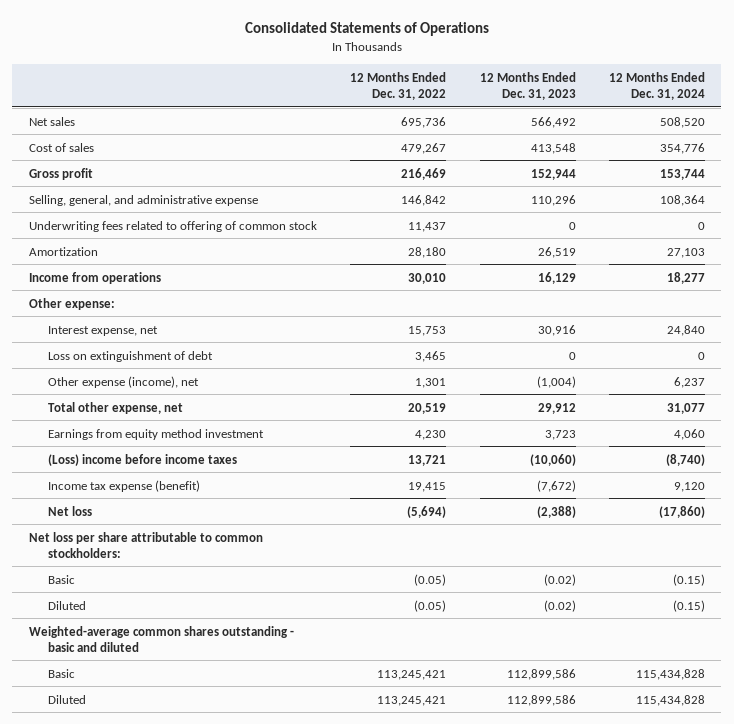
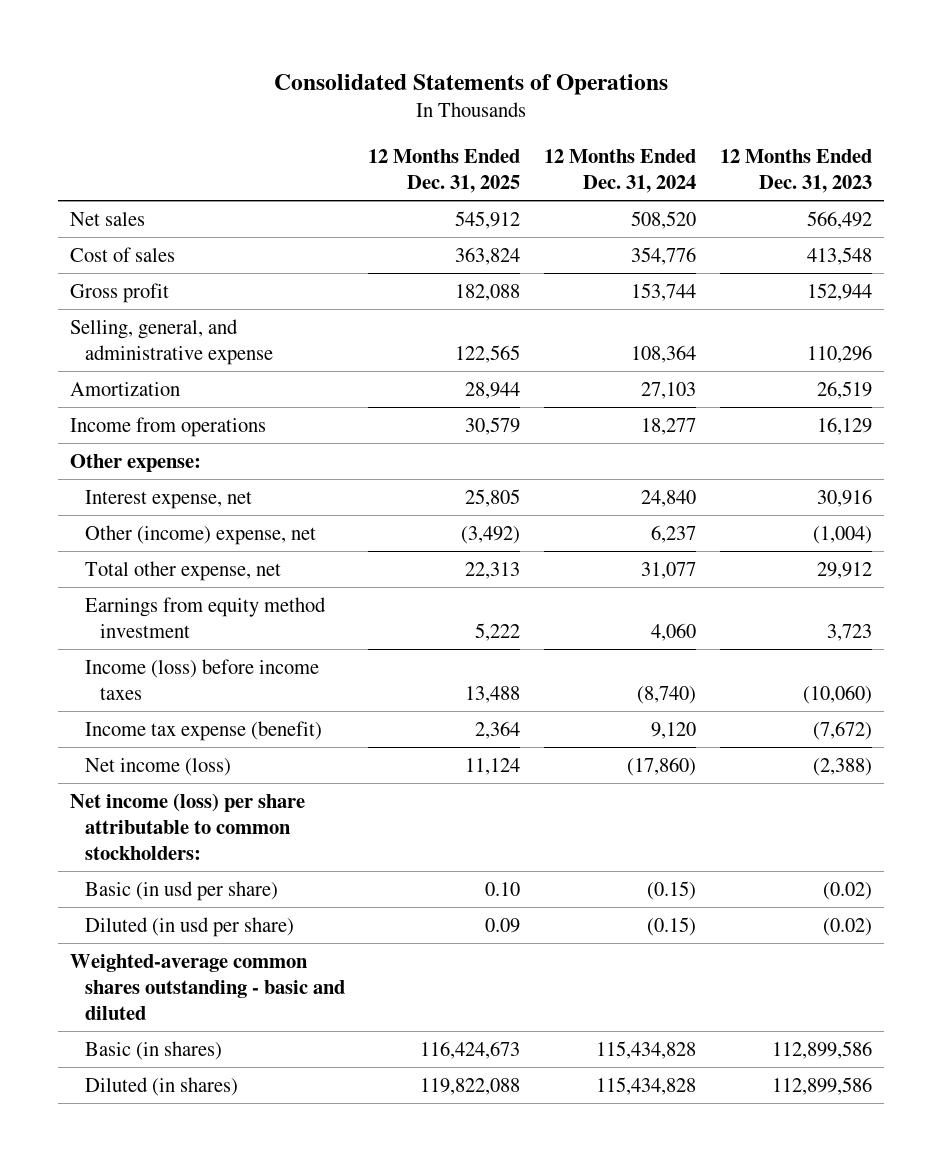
[350,71,447,100] 12 Months Ended Dec. 31, 2022 -> none
none -> [368,148,521,193] 12 Months Ended Dec. 31, 2025
[29,220,318,232] Underwriting fees related to offering of common stock -> none
[47,350,213,362] Loss on extinguishment of debt -> none
[47,375,199,388] Other expense (income), net -> [84,524,316,545] Other (income) expense, net
[47,453,237,466] (Loss) income before income taxes -> [84,658,319,700] Income (loss) before income taxes
[47,505,92,516] Net loss -> [84,757,231,776] Net income (loss)
[29,531,264,558] Net loss per share attributable to common stockholders: -> [69,792,305,860] Net income (loss) per share attributable to common stockholders:
[47,574,75,584] Basic -> [84,880,278,901] Basic (in usd per share)
[47,600,86,610] Diluted -> [84,916,294,937] Diluted (in usd per share)
[47,668,75,678] Basic -> [84,1040,222,1060] Basic (in shares)
[47,694,86,704] Diluted -> [84,1076,238,1096] Diluted (in shares)

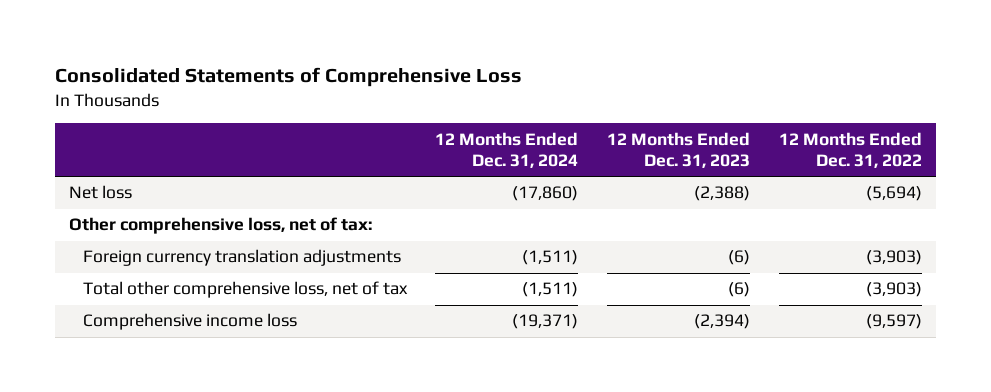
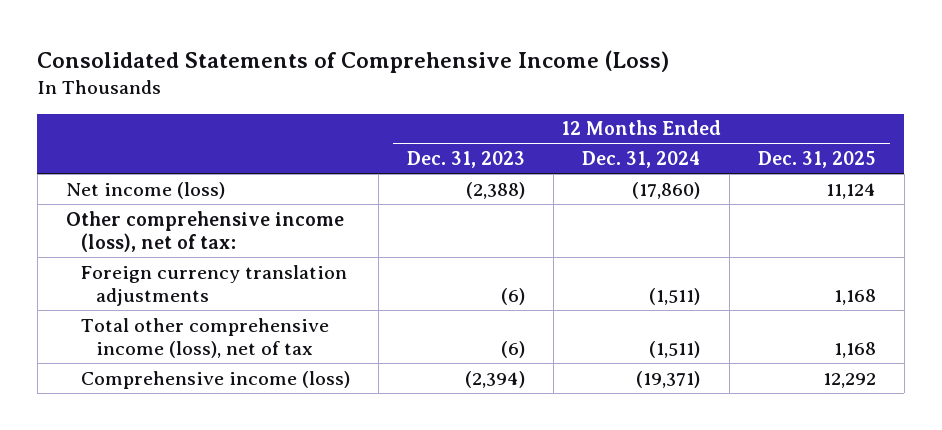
[54,66,522,87] Consolidated Statements of Comprehensive Loss -> [37,49,670,73] Consolidated Statements of Comprehensive Income (Loss)
[778,131,922,169] 12 Months Ended Dec. 31, 2022 -> none
none -> [757,151,876,169] Dec. 31, 2025
[69,185,133,200] Net loss -> [66,181,226,199] Net income (loss)
[69,217,373,235] Other comprehensive loss, net of tax: -> [66,210,345,252] Other comprehensive income (loss), net of tax:
[82,281,408,299] Total other comprehensive loss, net of tax -> [81,317,330,358] Total other comprehensive income (loss), net of tax
[82,313,297,331] Comprehensive income loss -> [81,370,351,389] Comprehensive income (loss)

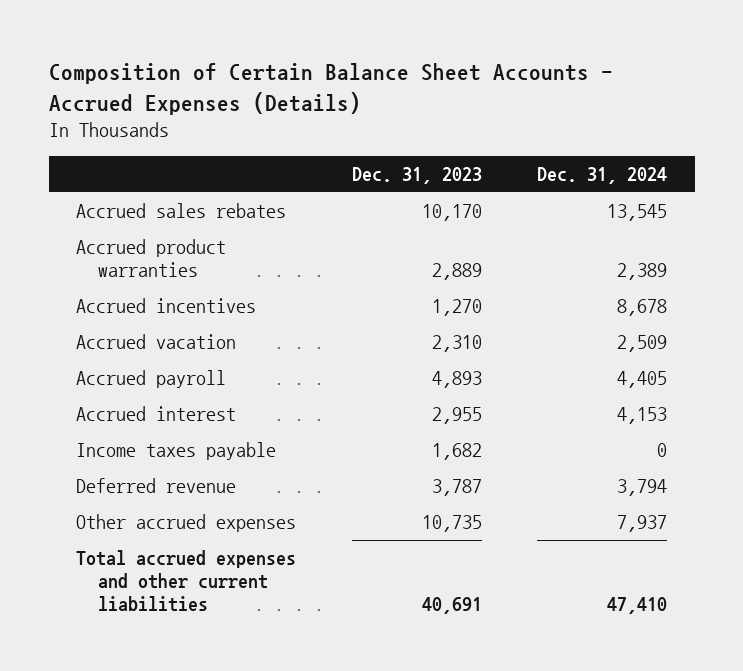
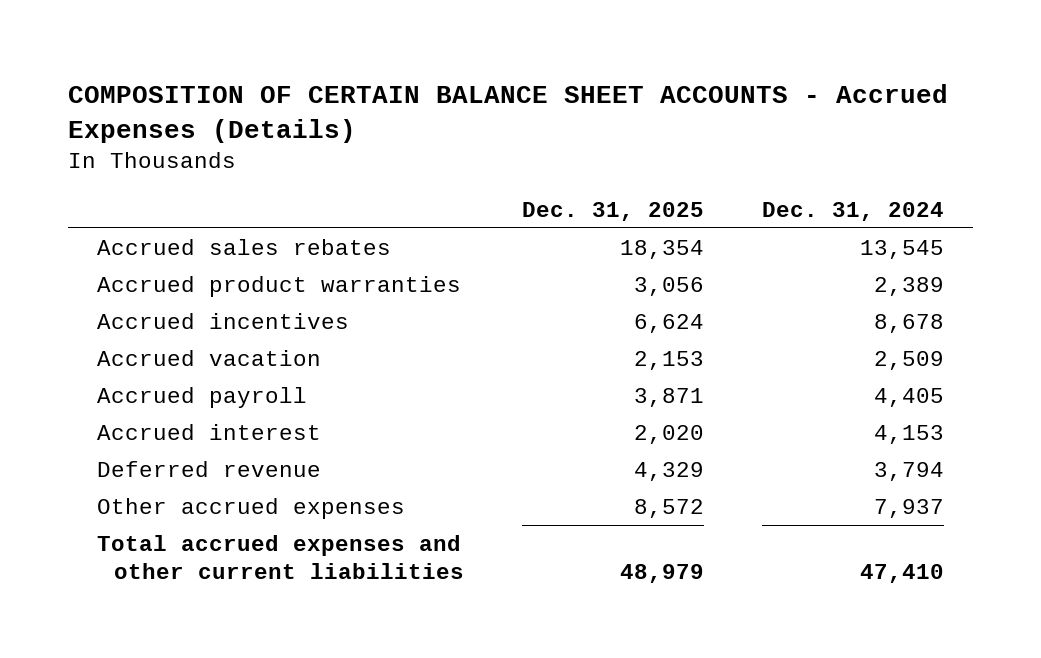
[48,63,613,115] Composition of Certain Balance Sheet Accounts - Accrued Expenses (Details) -> [67,83,948,143] COMPOSITION OF CERTAIN BALANCE SHEET ACCOUNTS - Accrued Expenses (Details)
[351,167,482,185] Dec. 31, 2023 -> none
none -> [521,201,704,221] Dec. 31, 2025
[76,442,277,461] Income taxes payable -> none

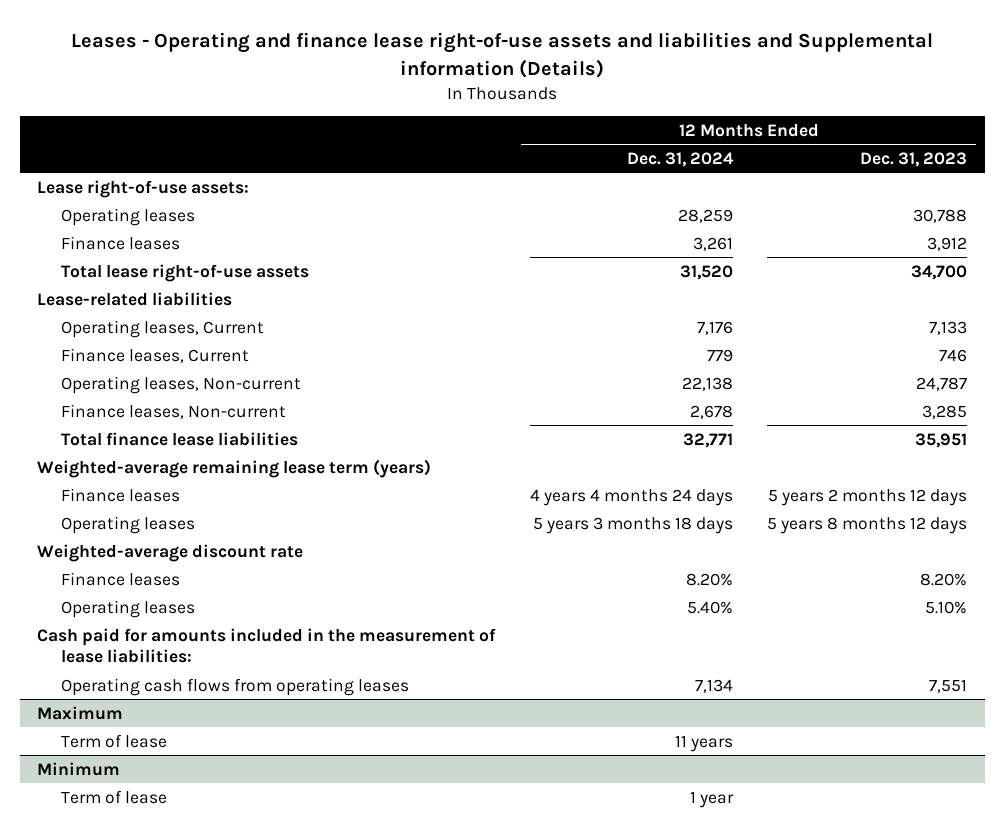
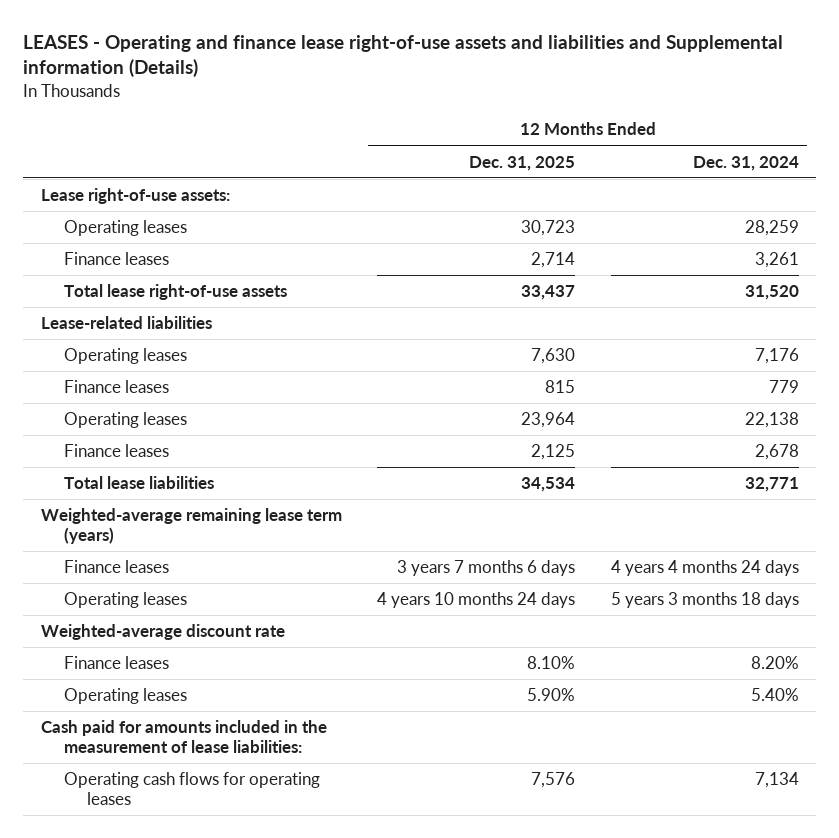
[71,32,934,78] Leases - Operating and finance lease right-of-use assets and liabilities and Supplemental information (Details) -> [22,34,783,78] LEASES - Operating and finance lease right-of-use assets and liabilities and Supplemental information (Details)
[860,151,968,167] Dec. 31, 2023 -> none
none -> [469,155,576,171] Dec. 31, 2025
[61,319,265,338] Operating leases, Current -> [63,348,187,365] Operating leases
[61,347,250,363] Finance leases, Current -> [63,380,169,394] Finance leases
[61,375,302,394] Operating leases, Non-current -> [63,412,187,429] Operating leases
[61,403,287,419] Finance leases, Non-current -> [63,444,169,458] Finance leases
[61,431,299,446] Total finance lease liabilities -> [63,476,214,490] Total lease liabilities
[37,705,124,720] Maximum -> none
[61,733,168,748] Term of lease -> none
[37,761,121,776] Minimum -> none
[61,789,168,804] Term of lease -> none
[61,677,410,696] Operating cash flows from operating leases -> [63,772,320,805] Operating cash flows for operating leases

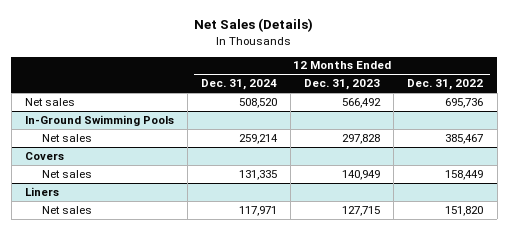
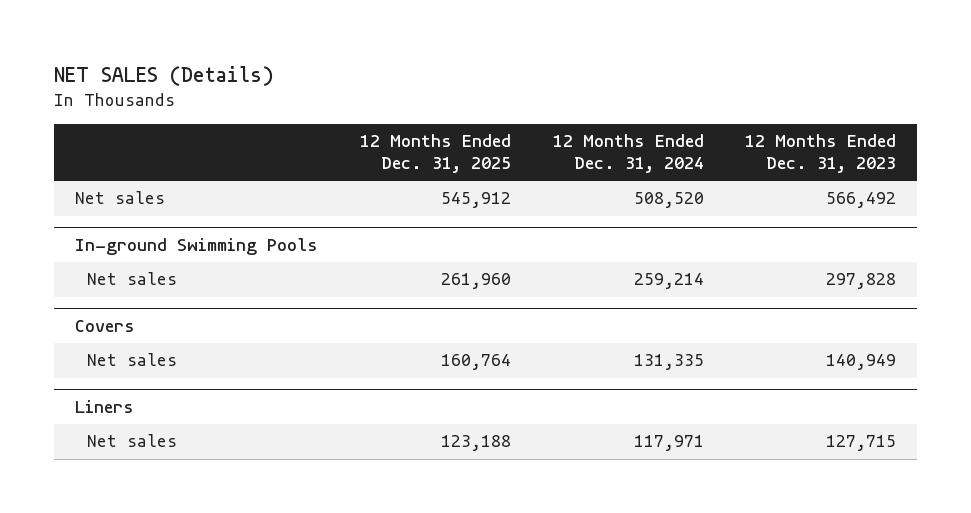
[194,18,314,33] Net Sales (Details) -> [54,65,275,86] NET SALES (Details)
[407,79,484,91] Dec. 31, 2022 -> none
none -> [359,134,511,174] 12 Months Ended Dec. 31, 2025
[25,114,175,126] In-Ground Swimming Pools -> [74,237,318,255] In-ground Swimming Pools

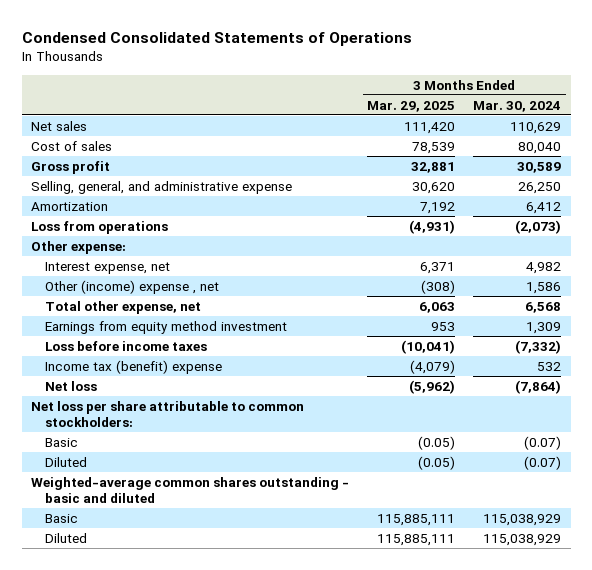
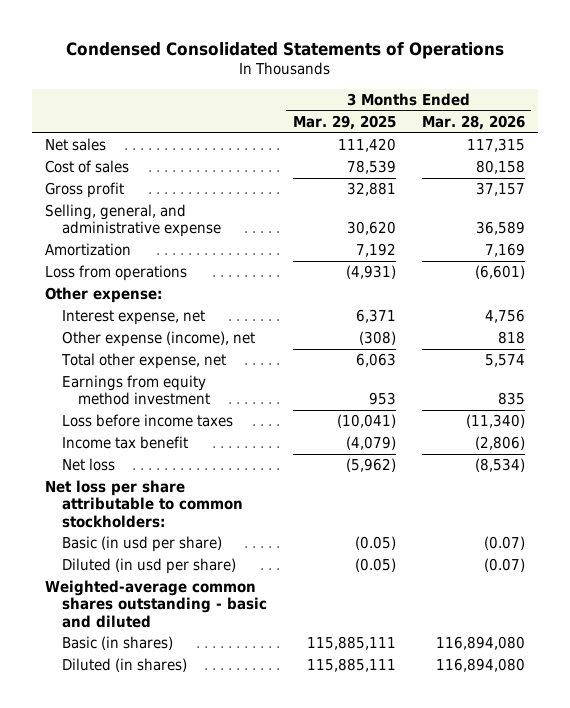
[473,100,562,112] Mar. 30, 2024 -> none
none -> [421,115,525,131] Mar. 28, 2026
[44,279,219,294] Other (income) expense , net -> [61,331,255,348] Other expense (income), net
[44,359,222,374] Income tax (benefit) expense -> [61,436,188,450] Income tax benefit
[44,437,78,447] Basic -> [61,536,222,553] Basic (in usd per share)
[44,456,87,467] Diluted -> [61,558,236,575] Diluted (in usd per share)
[44,513,78,523] Basic -> [61,636,173,651] Basic (in shares)
[44,532,87,543] Diluted -> [61,658,187,673] Diluted (in shares)

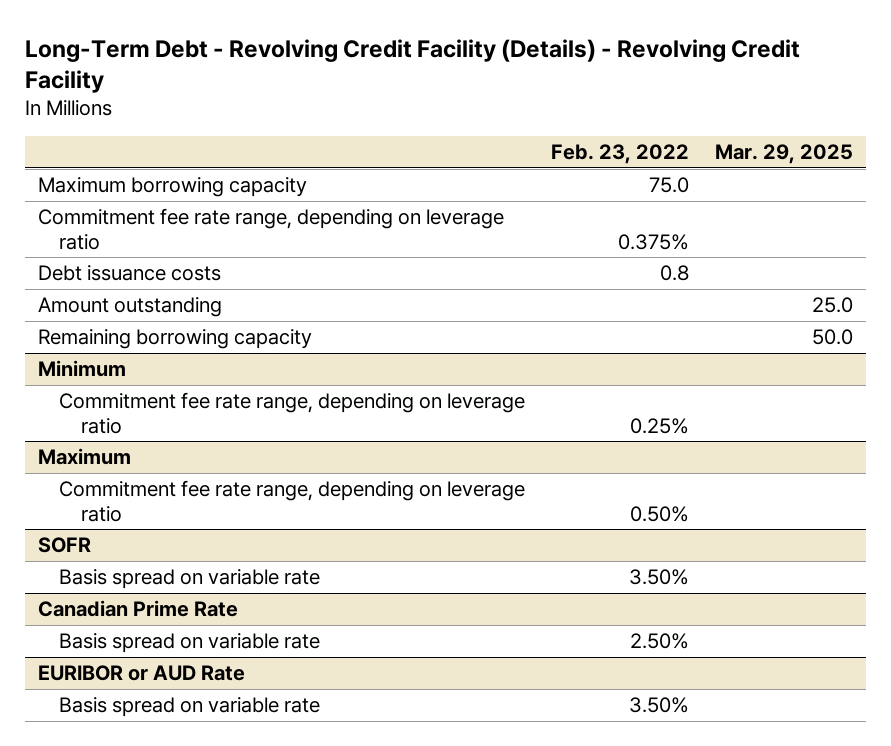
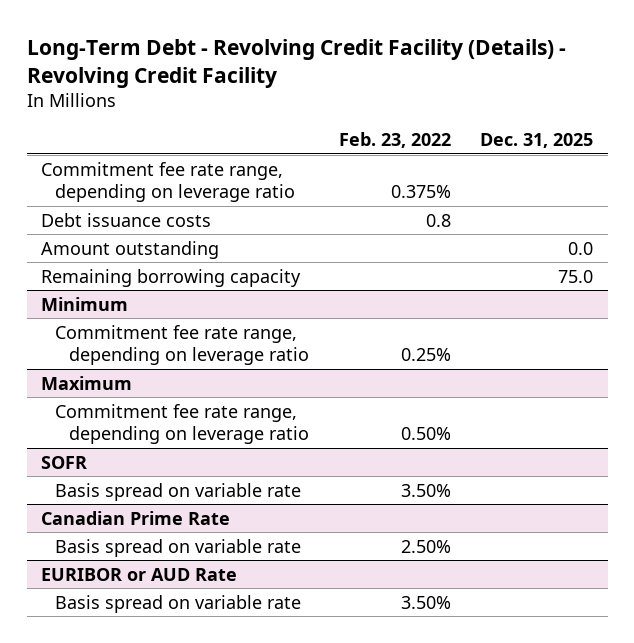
[715,143,854,164] Mar. 29, 2025 -> none
none -> [480,133,594,149] Dec. 31, 2025
[38,177,308,198] Maximum borrowing capacity -> none

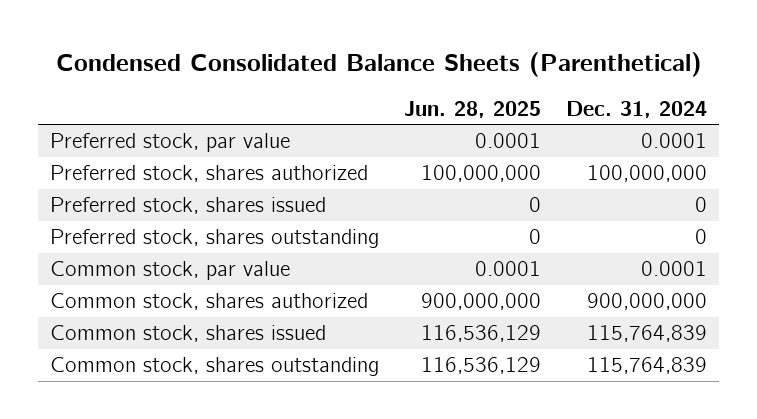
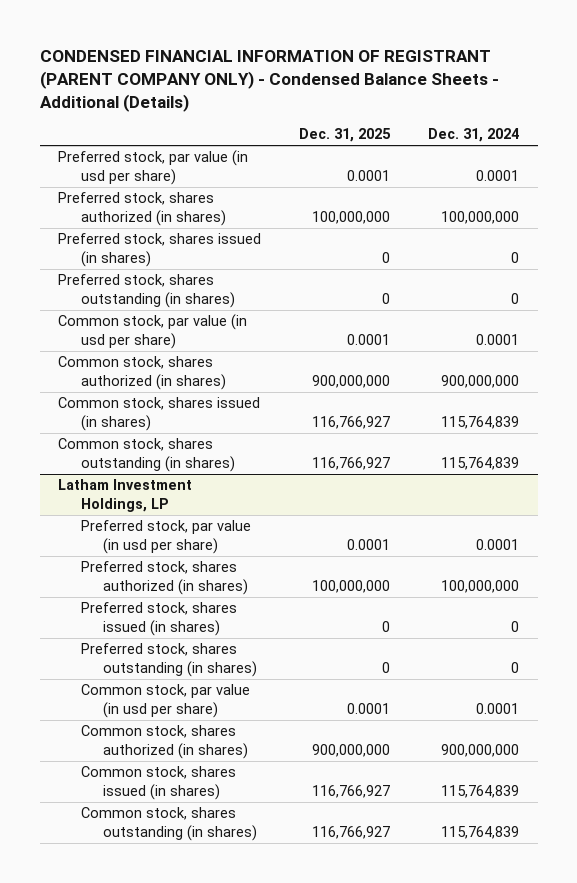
[55,51,702,77] Condensed Consolidated Balance Sheets (Parenthetical) -> [39,50,499,112] CONDENSED FINANCIAL INFORMATION OF REGISTRANT (PARENT COMPANY ONLY) - Condensed Balance Sheets - Additional (Details)
[404,100,542,118] Jun. 28, 2025 -> none
none -> [299,128,392,143] Dec. 31, 2025
[50,133,291,153] Preferred stock, par value -> [58,150,249,185] Preferred stock, par value (in usd per share)
[50,165,369,183] Preferred stock, shares authorized -> [58,192,226,226] Preferred stock, shares authorized (in shares)
[50,197,327,215] Preferred stock, shares issued -> [58,233,262,267] Preferred stock, shares issued (in shares)
[50,229,380,249] Preferred stock, shares outstanding -> [58,274,235,308] Preferred stock, shares outstanding (in shares)
[50,261,291,281] Common stock, par value -> [58,314,248,349] Common stock, par value (in usd per share)
[50,293,369,311] Common stock, shares authorized -> [58,356,226,390] Common stock, shares authorized (in shares)
[50,325,327,343] Common stock, shares issued -> [58,397,261,431] Common stock, shares issued (in shares)
[50,357,380,377] Common stock, shares outstanding -> [58,438,235,472] Common stock, shares outstanding (in shares)
none -> [58,479,193,512] Latham Investment Holdings, LP
none -> [80,520,251,554] Preferred stock, par value (in usd per share)
none -> [80,561,249,595] Preferred stock, shares authorized (in shares)
none -> [80,602,237,636] Preferred stock, shares issued (in shares)
none -> [80,643,258,677] Preferred stock, shares outstanding (in shares)
none -> [80,684,250,718] Common stock, par value (in usd per share)
none -> [80,725,249,759] Common stock, shares authorized (in shares)
none -> [80,766,236,800] Common stock, shares issued (in shares)
none -> [80,807,258,841] Common stock, shares outstanding (in shares)

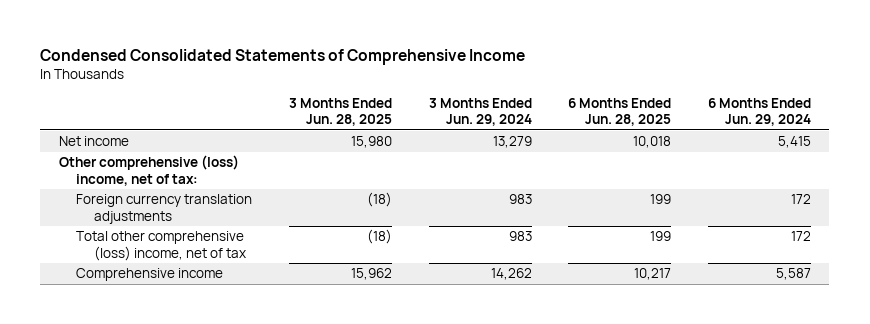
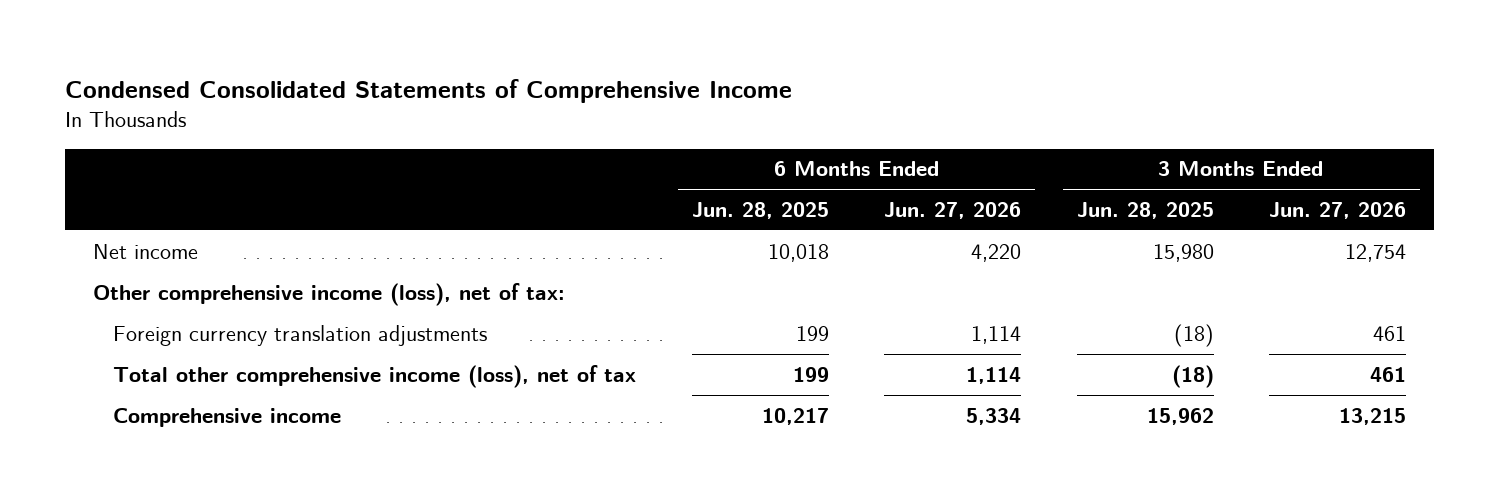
[428,97,532,127] 3 Months Ended Jun. 29, 2024 -> none
[708,97,812,127] 6 Months Ended Jun. 29, 2024 -> none
none -> [884,202,1022,220] Jun. 27, 2026
none -> [1269,202,1407,220] Jun. 27, 2026
[58,155,239,186] Other comprehensive (loss) income, net of tax: -> [92,282,565,306] Other comprehensive income (loss), net of tax:
[76,231,246,261] Total other comprehensive (loss) income, net of tax -> [113,364,637,388] Total other comprehensive income (loss), net of tax

